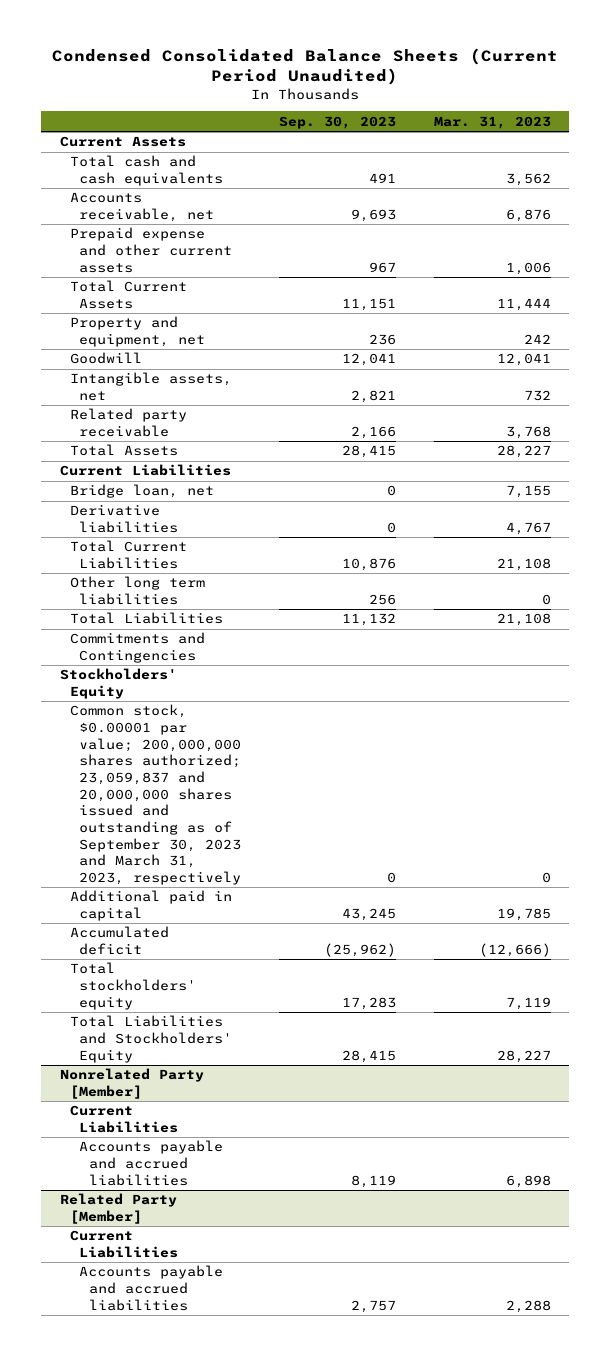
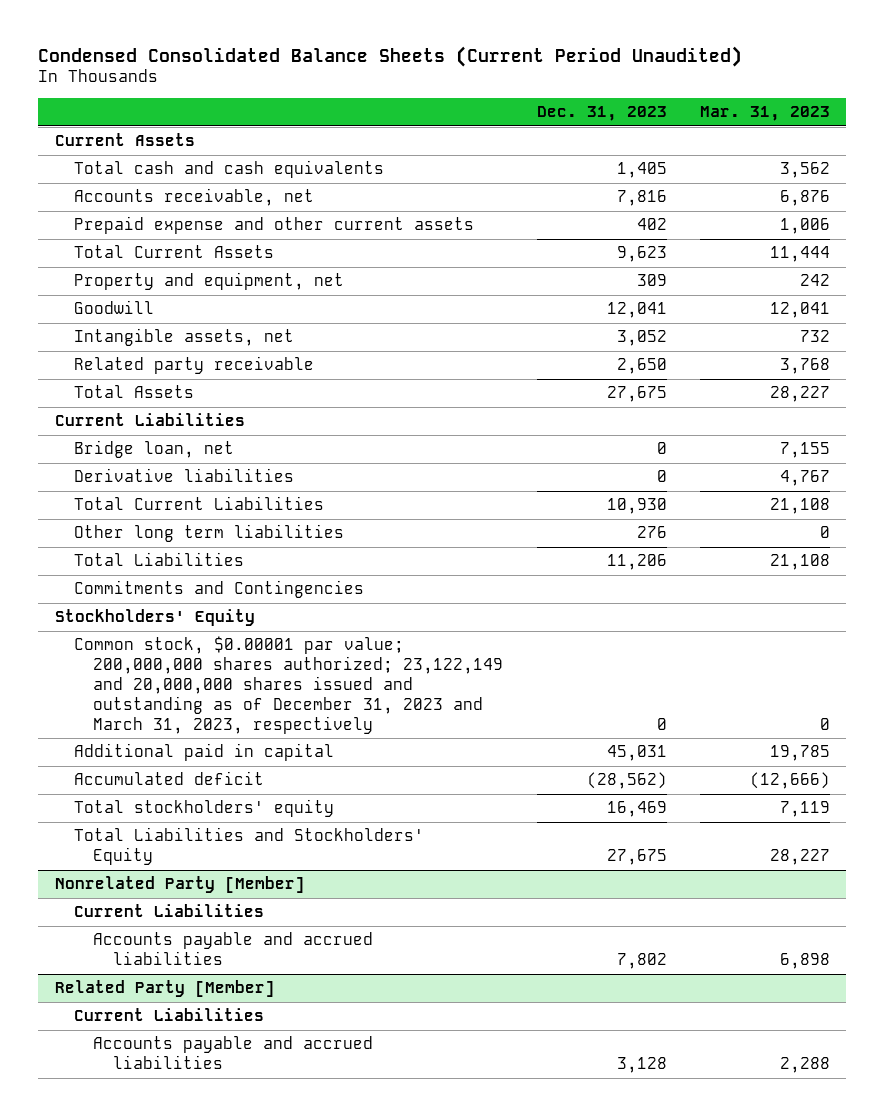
[279,115,397,129] Sep. 30, 2023 -> none
none -> [536,106,667,122] Dec. 31, 2023
[69,704,242,885] Common stock, $0.00001 par value; 200,000,000 shares authorized; 23,059,837 and 20,000,000 shares issued and outstanding as of September 30, 2023 and March 31, 2023, respectively -> [73,636,504,734] Common stock, $0.00001 par value; 200,000,000 shares authorized; 23,122,149 and 20,000,000 shares issued and outstanding as of December 31, 2023 and March 31, 2023, respectively

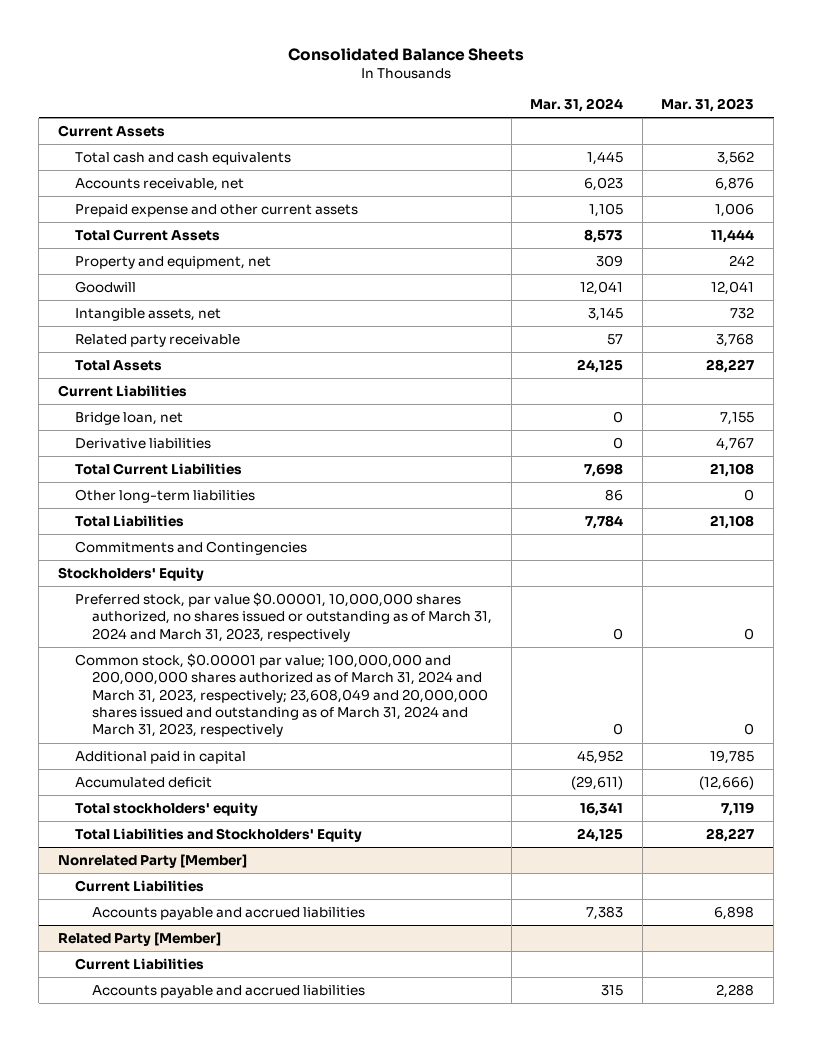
[38,45,743,67] Condensed Consolidated Balance Sheets (Current Period Unaudited) -> [288,47,525,61] Consolidated Balance Sheets
[536,106,667,122] Dec. 31, 2023 -> none
none -> [530,98,624,113] Mar. 31, 2024
[73,524,344,543] Other long term liabilities -> [75,488,256,503] Other long-term liabilities
none -> [75,591,492,642] Preferred stock, par value $0.00001, 10,000,000 shares authorized, no shares issued or outstanding as of March 31, 2024 and March 31, 2023, respectively
[73,636,504,734] Common stock, $0.00001 par value; 200,000,000 shares authorized; 23,122,149 and 20,000,000 shares issued and outstanding as of December 31, 2023 and March 31, 2023, respectively -> [75,652,488,738] Common stock, $0.00001 par value; 100,000,000 and 200,000,000 shares authorized as of March 31, 2024 and March 31, 2023, respectively; 23,608,049 and 20,000,000 shares issued and outstanding as of March 31, 2024 and March 31, 2023, respectively

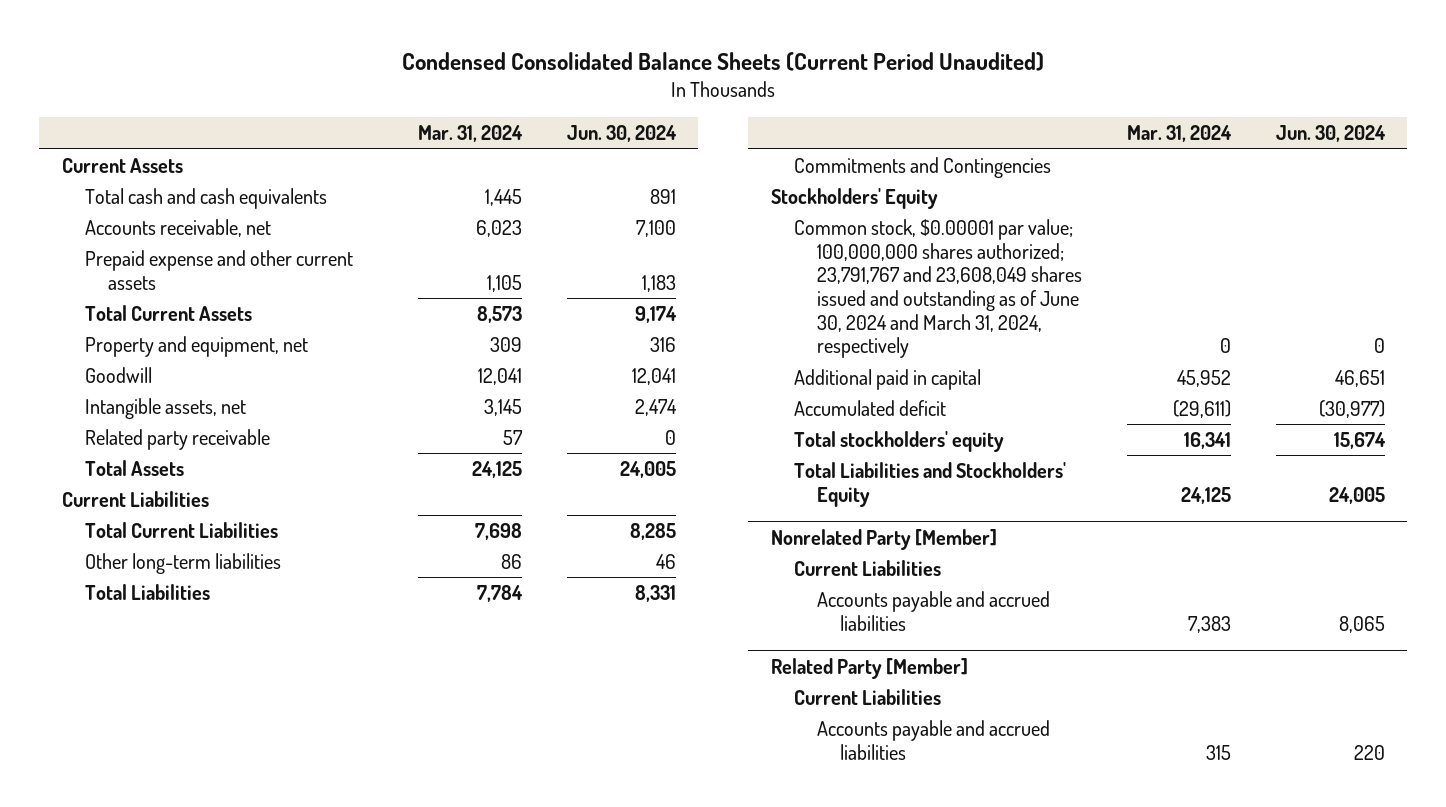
[288,47,525,61] Consolidated Balance Sheets -> [402,52,1045,72] Condensed Consolidated Balance Sheets (Current Period Unaudited)
[661,98,755,113] Mar. 31, 2023 -> none
none -> [566,125,677,143] Jun. 30, 2024
[75,411,184,425] Bridge loan, net -> none
[75,437,212,449] Derivative liabilities -> none
[75,591,492,642] Preferred stock, par value $0.00001, 10,000,000 shares authorized, no shares issued or outstanding as of March 31, 2024 and March 31, 2023, respectively -> none
[75,652,488,738] Common stock, $0.00001 par value; 100,000,000 and 200,000,000 shares authorized as of March 31, 2024 and March 31, 2023, respectively; 23,608,049 and 20,000,000 shares issued and outstanding as of March 31, 2024 and March 31, 2023, respectively -> [793,218,1083,359] Common stock, $0.00001 par value; 100,000,000 shares authorized; 23,791,767 and 23,608,049 shares issued and outstanding as of June 30, 2024 and March 31, 2024, respectively

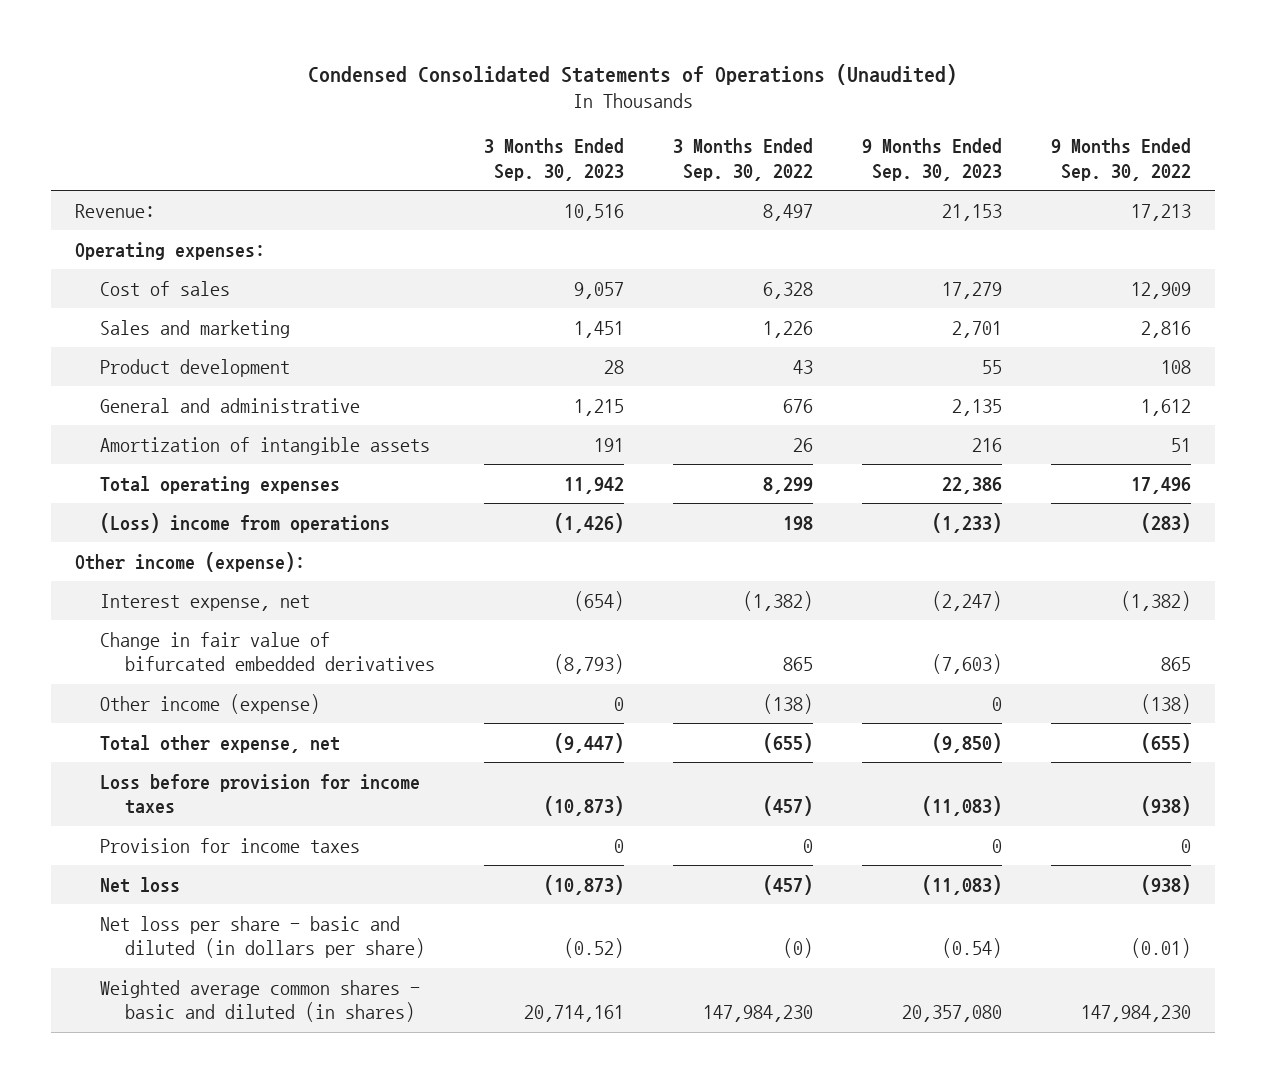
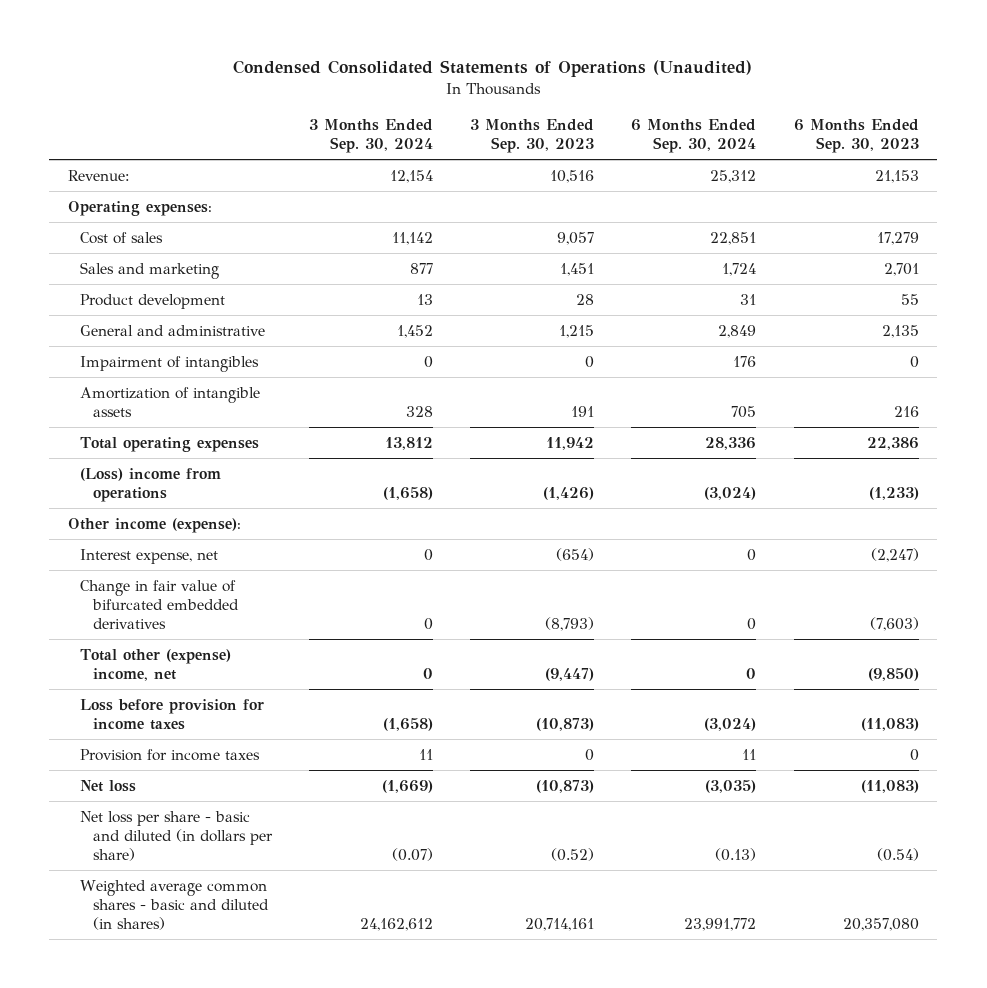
[673,138,814,181] 3 Months Ended Sep. 30, 2022 -> none
[862,138,1003,181] 9 Months Ended Sep. 30, 2023 -> none
[1050,138,1191,181] 9 Months Ended Sep. 30, 2022 -> none
none -> [308,119,433,153] 3 Months Ended Sep. 30, 2024
none -> [631,119,757,153] 6 Months Ended Sep. 30, 2024
none -> [793,119,919,153] 6 Months Ended Sep. 30, 2023
none -> [80,355,260,372] Impairment of intangibles
[100,693,321,714] Other income (expense) -> none
[100,734,341,753] Total other expense, net -> [80,648,232,681] Total other (expense) income, net

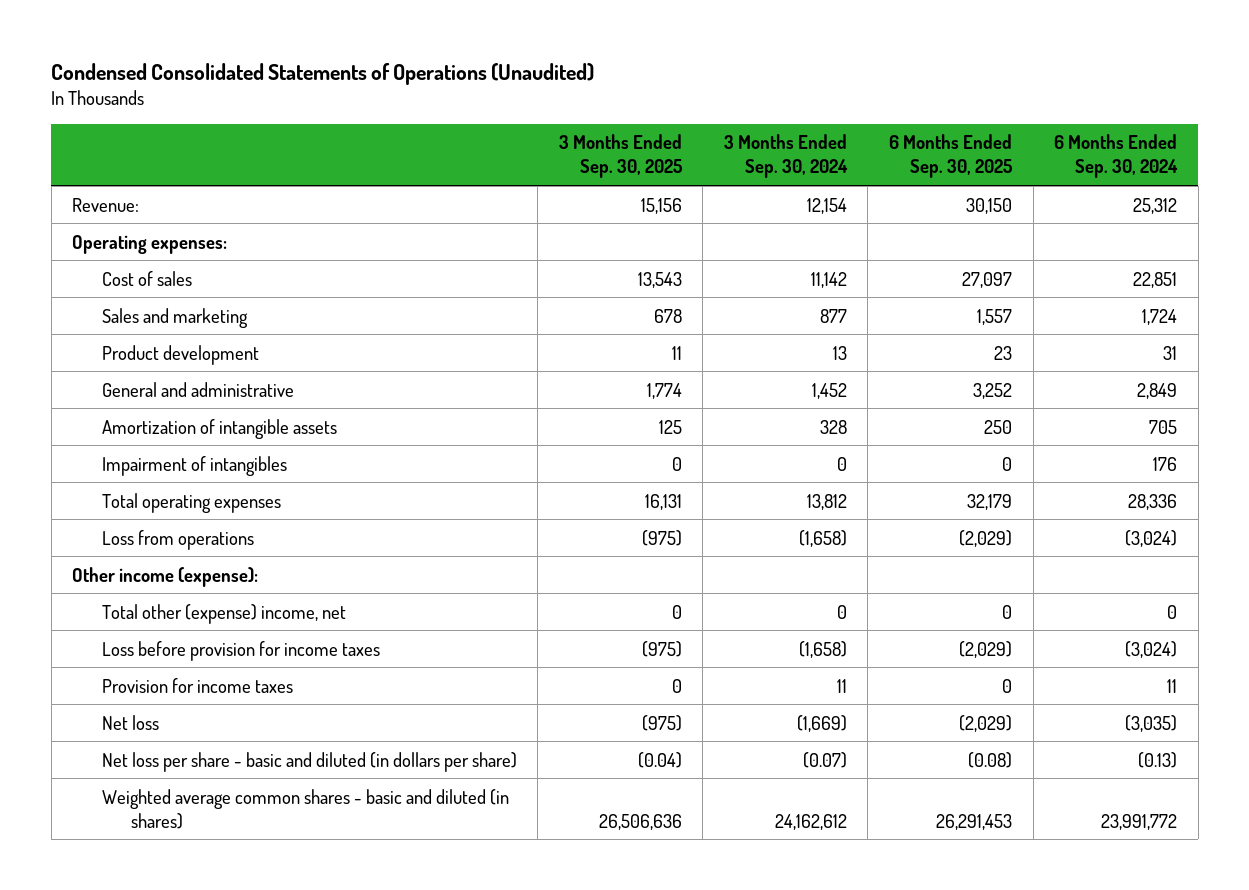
[470,119,595,153] 3 Months Ended Sep. 30, 2023 -> none
[793,119,919,153] 6 Months Ended Sep. 30, 2023 -> none
none -> [558,134,682,179] 3 Months Ended Sep. 30, 2025
none -> [888,134,1012,179] 6 Months Ended Sep. 30, 2025
[80,355,260,372] Impairment of intangibles -> [101,455,287,476] Impairment of intangibles
[80,467,222,502] (Loss) income from operations -> [101,529,254,550] Loss from operations
[80,548,219,564] Interest expense, net -> none
[80,579,239,629] Change in fair value of bifurcated embedded derivatives -> none

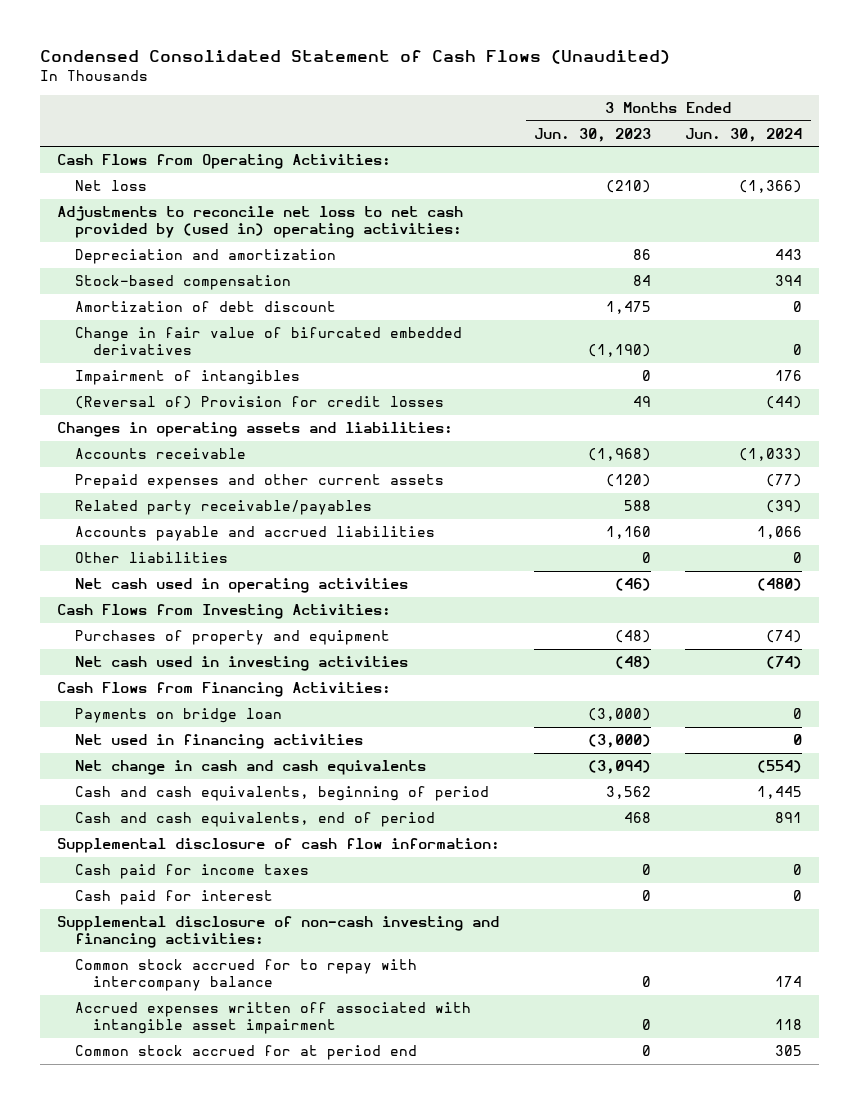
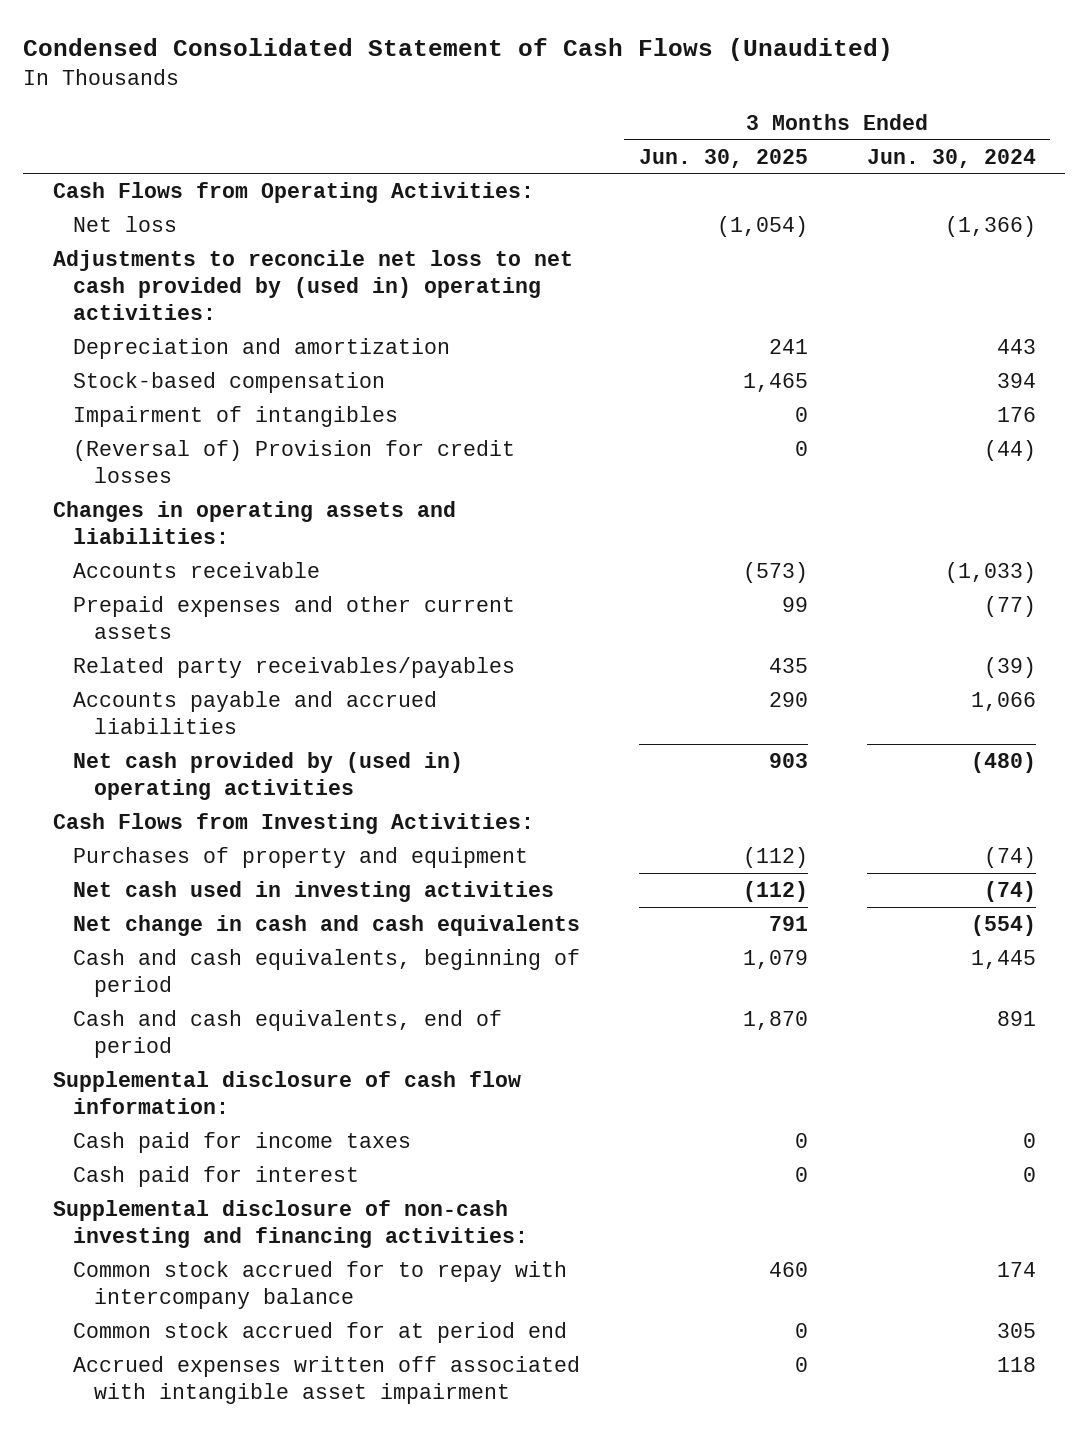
[534,127,652,142] Jun. 30, 2023 -> none
none -> [638,148,808,168] Jun. 30, 2025
[75,301,337,313] Amortization of debt discount -> none
[75,327,463,356] Change in fair value of bifurcated embedded derivatives -> none
[75,500,373,516] Related party receivable/payables -> [73,656,516,678] Related party receivables/payables
[75,552,229,564] Other liabilities -> none
[75,578,409,594] Net cash used in operating activities -> [73,751,464,801] Net cash provided by (used in) operating activities
[57,682,392,698] Cash Flows from Financing Activities: -> none
[75,708,283,724] Payments on bridge loan -> none
[75,734,364,750] Net used in financing activities -> none
[75,1002,472,1035] Accrued expenses written off associated with intangible asset impairment -> [73,1355,581,1405] Accrued expenses written off associated with intangible asset impairment

